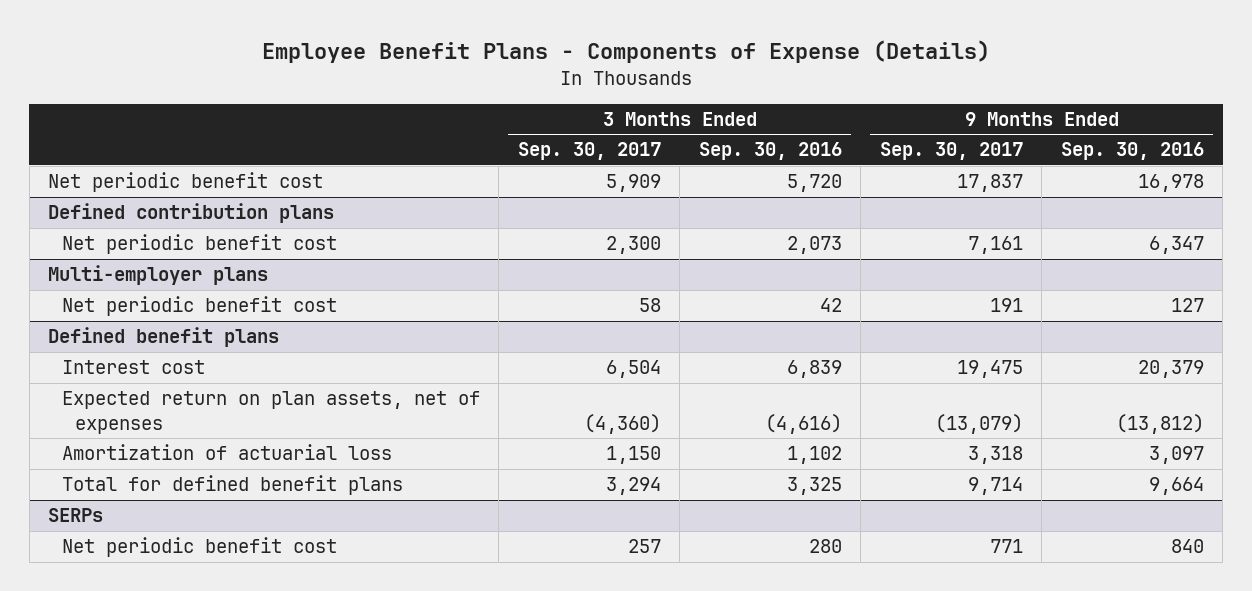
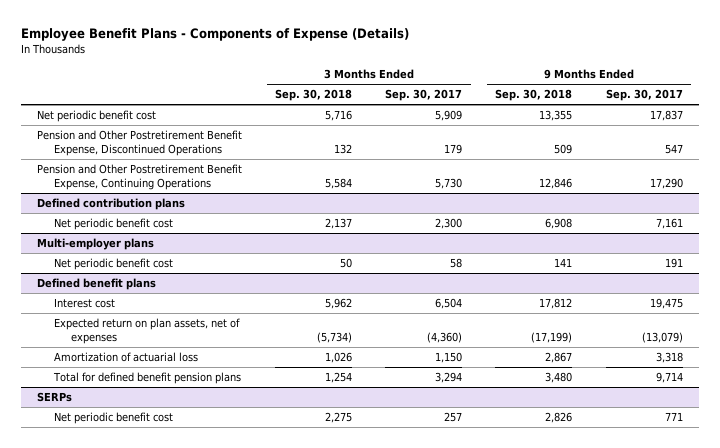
[698,142,842,161] Sep. 30, 2016 -> none
[1060,142,1204,161] Sep. 30, 2016 -> none
none -> [275,89,353,102] Sep. 30, 2018
none -> [495,89,573,102] Sep. 30, 2018
none -> [37,130,243,156] Pension and Other Postretirement Benefit Expense, Discontinued Operations
none -> [37,164,243,190] Pension and Other Postretirement Benefit Expense, Continuing Operations
[61,475,403,496] Total for defined benefit plans -> [53,372,242,385] Total for defined benefit pension plans

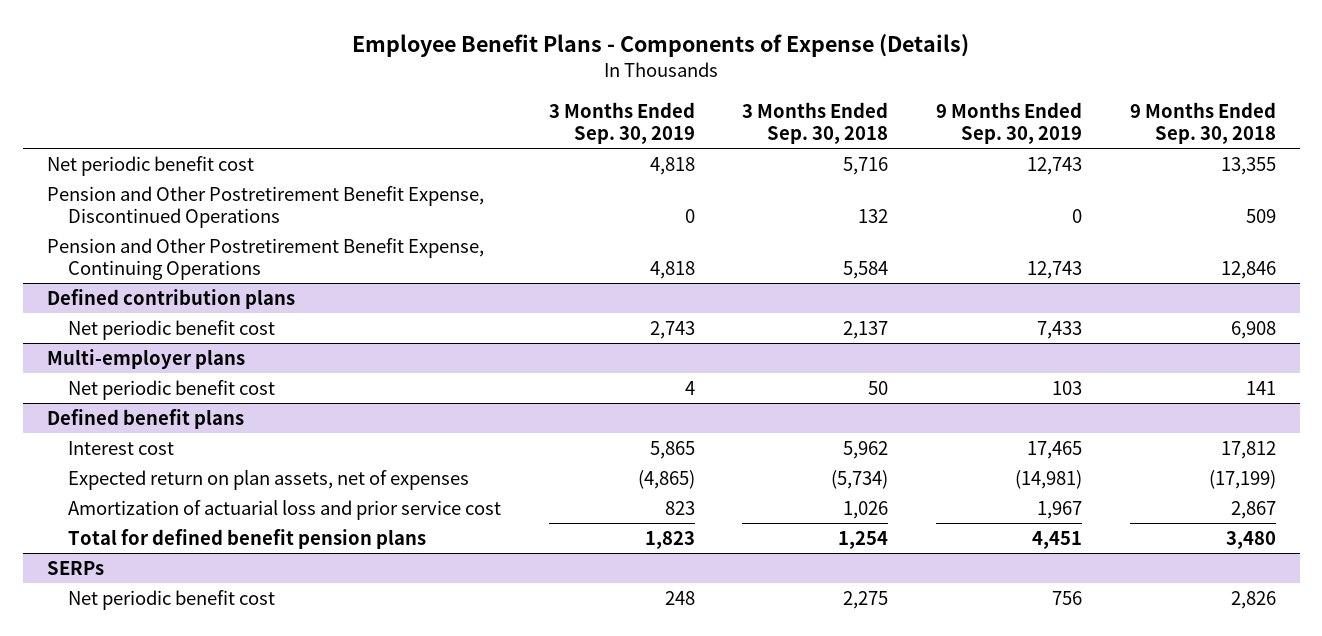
[385,89,463,102] Sep. 30, 2017 -> none
[605,89,683,102] Sep. 30, 2017 -> none
none -> [548,101,695,145] 3 Months Ended Sep. 30, 2019
none -> [936,101,1083,145] 9 Months Ended Sep. 30, 2019
[54,352,199,363] Amortization of actuarial loss -> [68,499,502,520] Amortization of actuarial loss and prior service cost

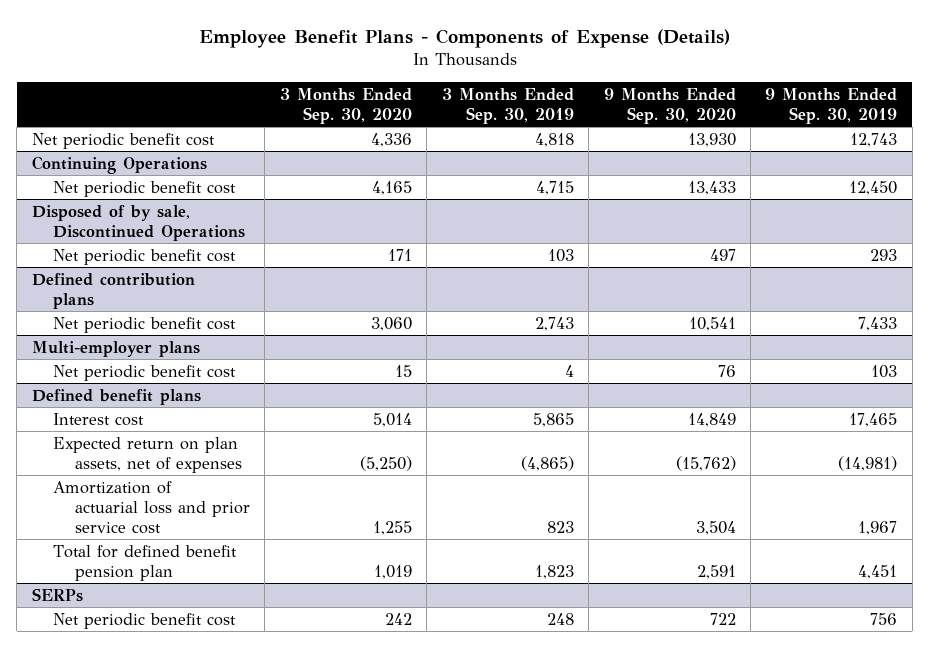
[742,101,889,145] 3 Months Ended Sep. 30, 2018 -> none
[1129,101,1276,145] 9 Months Ended Sep. 30, 2018 -> none
none -> [279,87,412,124] 3 Months Ended Sep. 30, 2020
none -> [603,87,736,124] 9 Months Ended Sep. 30, 2020
[46,185,484,229] Pension and Other Postretirement Benefit Expense, Discontinued Operations -> none
[46,237,484,281] Pension and Other Postretirement Benefit Expense, Continuing Operations -> none
none -> [31,155,207,174] Continuing Operations
none -> [53,180,237,197] Net periodic benefit cost
none -> [31,204,246,241] Disposed of by sale, Discontinued Operations
none -> [53,248,237,265] Net periodic benefit cost
[68,528,427,549] Total for defined benefit pension plans -> [53,544,238,581] Total for defined benefit pension plan

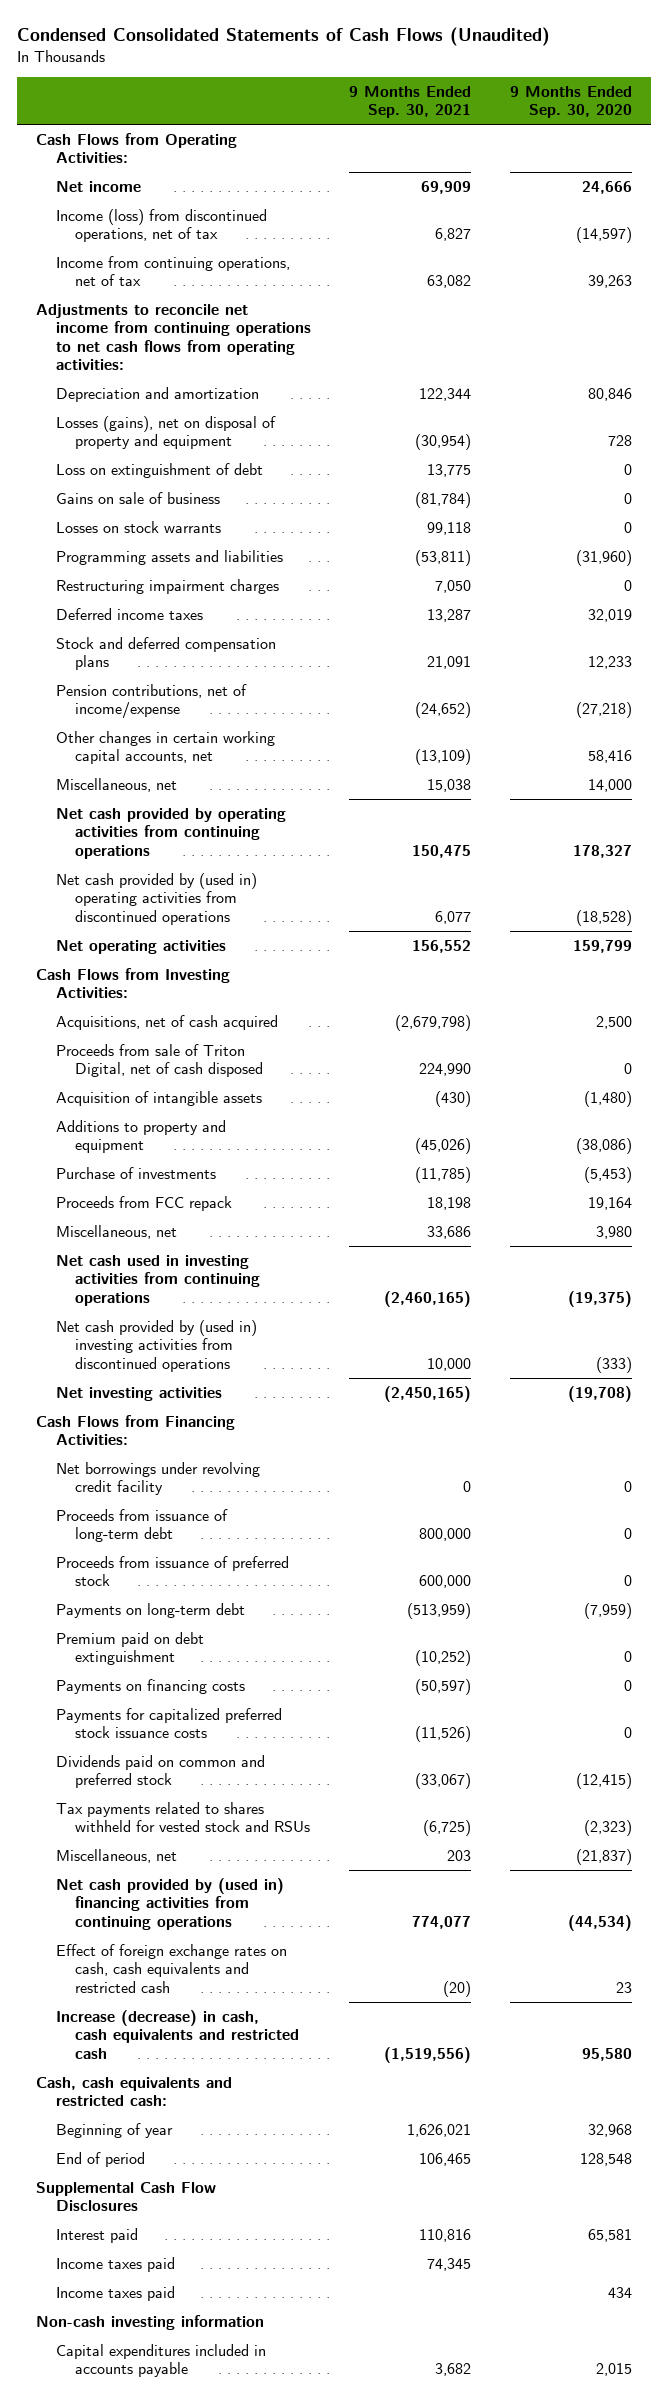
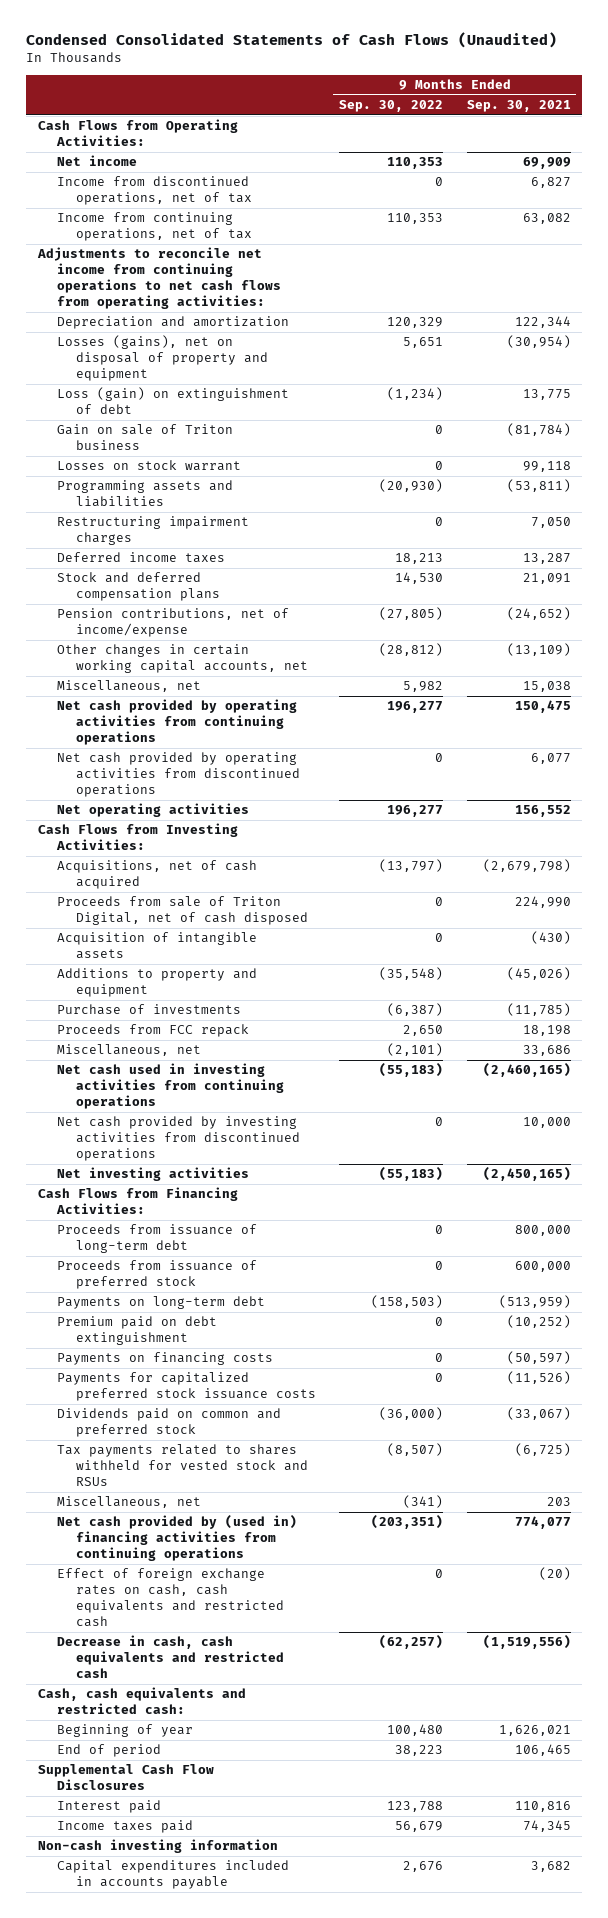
[509,85,632,119] 9 Months Ended Sep. 30, 2020 -> none
none -> [339,100,444,113] Sep. 30, 2022
[55,208,267,243] Income (loss) from discontinued operations, net of tax -> [56,176,252,206] Income from discontinued operations, net of tax
[55,462,263,478] Loss on extinguishment of debt -> [56,387,289,415] Loss (gain) on extinguishment of debt
[55,491,220,504] Gains on sale of business -> [56,424,233,451] Gain on sale of Triton business
[55,520,221,533] Losses on stock warrants -> [56,460,241,472] Losses on stock warrant
[55,872,257,925] Net cash provided by (used in) operating activities from discontinued operations -> [56,752,300,798] Net cash provided by operating activities from discontinued operations
[55,1319,257,1372] Net cash provided by (used in) investing activities from discontinued operations -> [56,1116,300,1162] Net cash provided by investing activities from discontinued operations
[55,1461,260,1496] Net borrowings under revolving credit facility -> none
[55,2009,300,2059] Increase (decrease) in cash, cash equivalents and restricted cash -> [56,1635,284,1679] Decrease in cash, cash equivalents and restricted cash
[55,2285,175,2301] Income taxes paid -> none

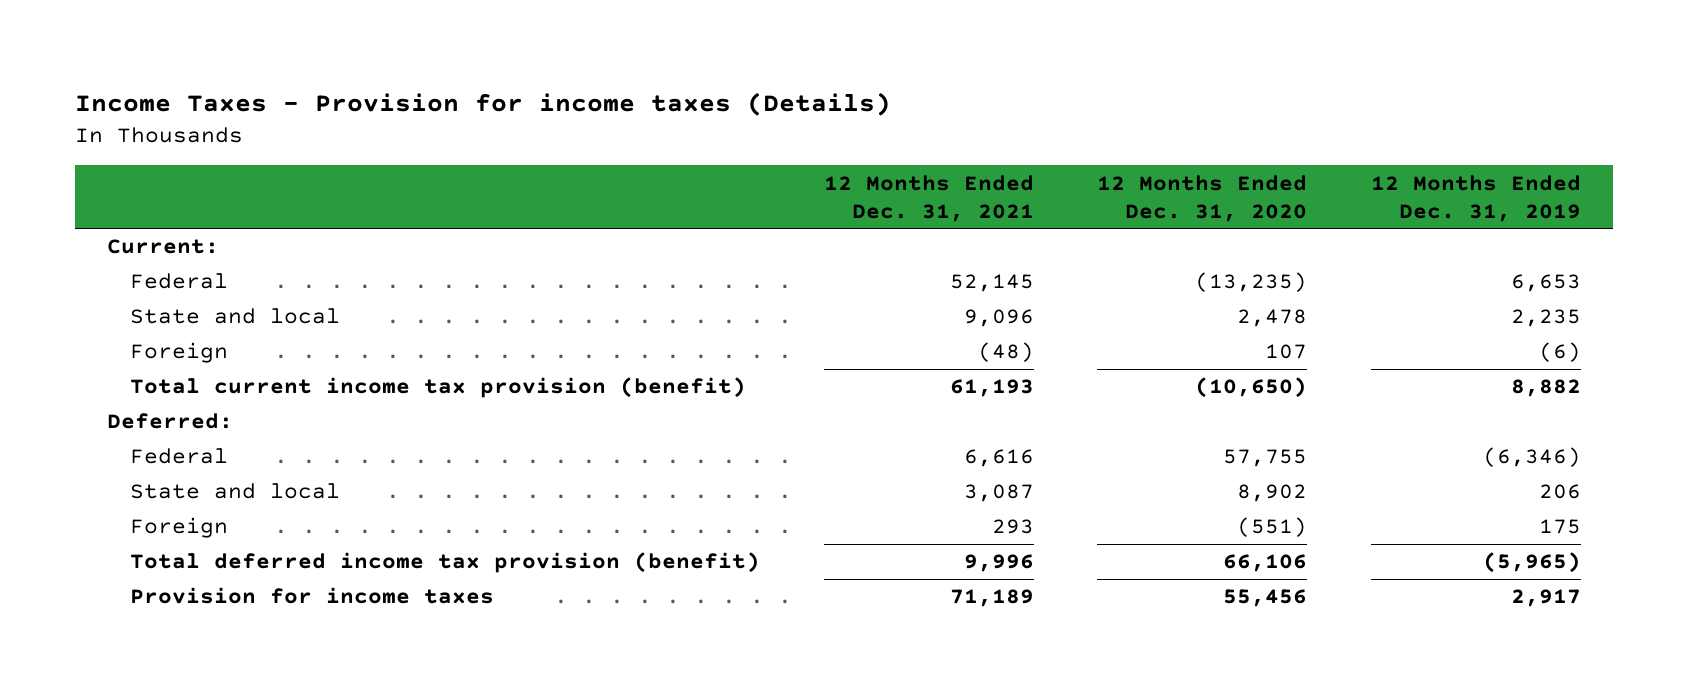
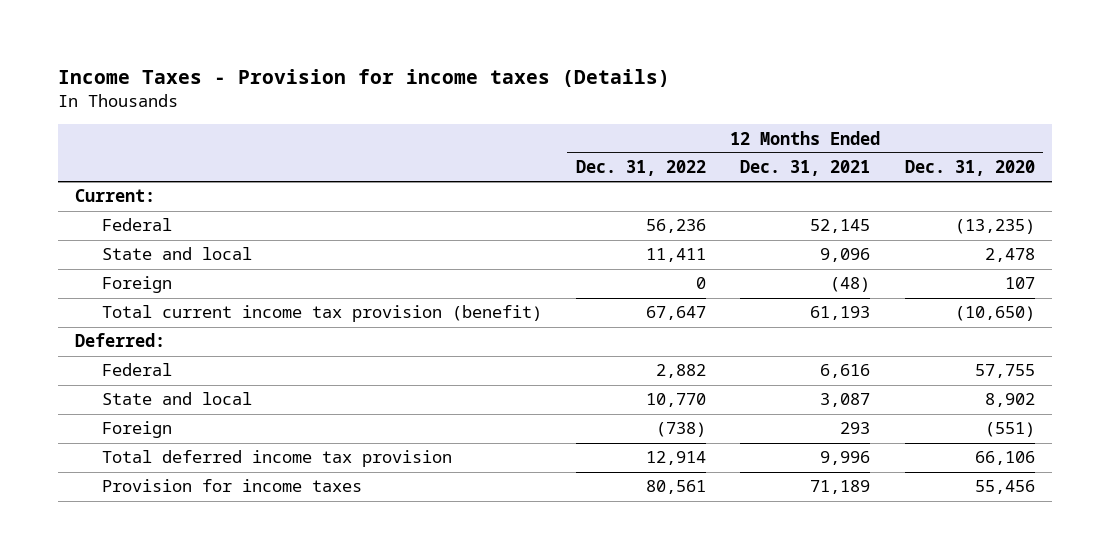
[1370,174,1581,222] 12 Months Ended Dec. 31, 2019 -> none
none -> [576,160,707,177] Dec. 31, 2022
[130,552,761,574] Total deferred income tax provision (benefit) -> [101,450,452,468] Total deferred income tax provision

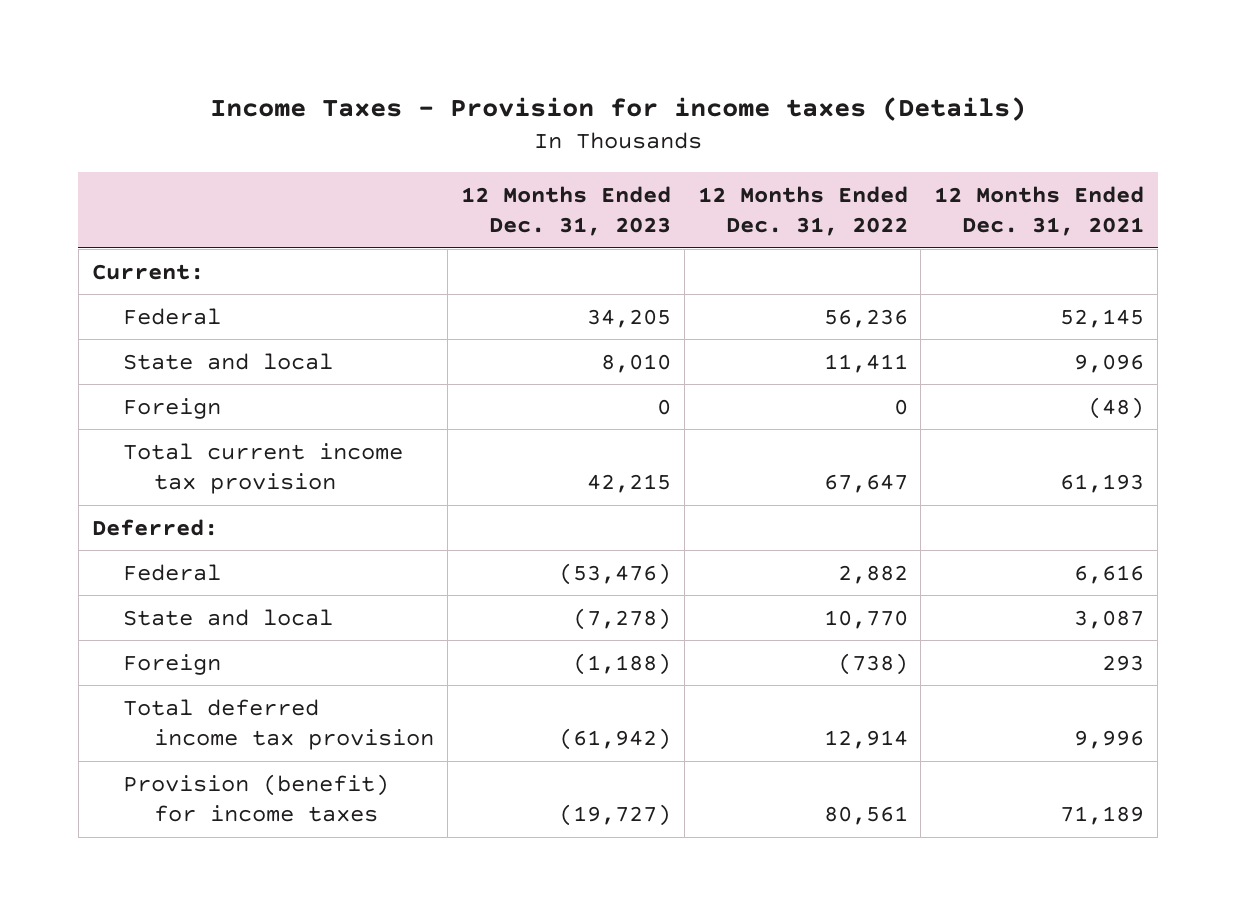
[904,160,1035,177] Dec. 31, 2020 -> none
none -> [460,185,671,237] 12 Months Ended Dec. 31, 2023
[101,305,542,323] Total current income tax provision (benefit) -> [122,442,403,495] Total current income tax provision
[101,479,362,493] Provision for income taxes -> [122,773,389,823] Provision (benefit) for income taxes

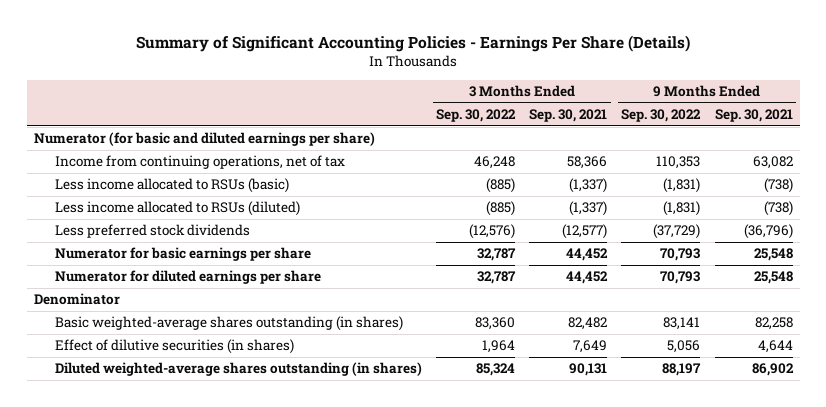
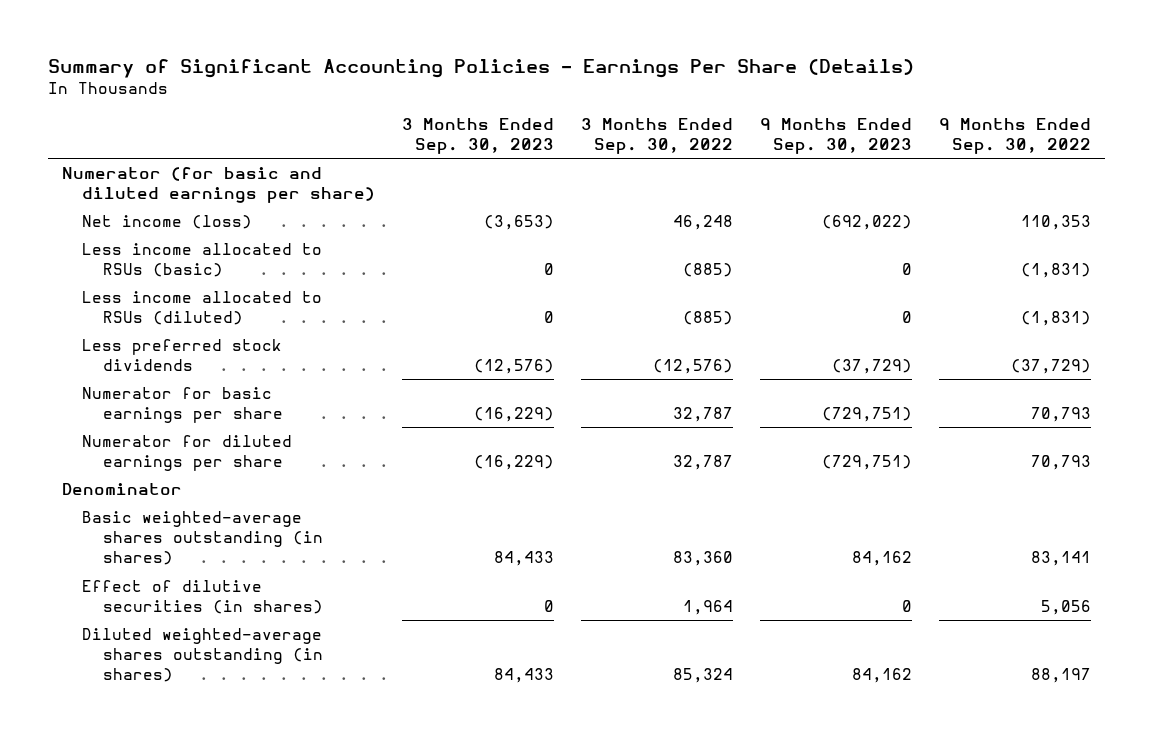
[529,108,608,122] Sep. 30, 2021 -> none
[714,108,793,122] Sep. 30, 2021 -> none
none -> [402,117,555,154] 3 Months Ended Sep. 30, 2023
none -> [760,117,913,154] 9 Months Ended Sep. 30, 2023
[54,155,345,170] Income from continuing operations, net of tax -> [82,215,253,230] Net income (loss)

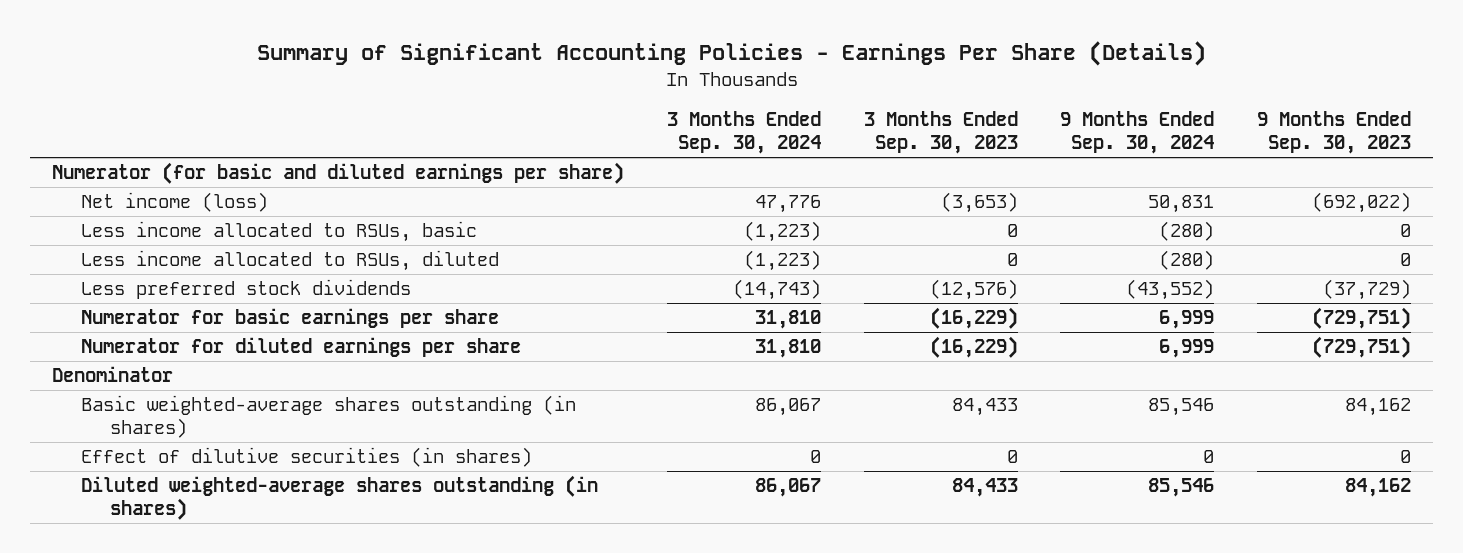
[581,117,734,154] 3 Months Ended Sep. 30, 2022 -> none
[939,117,1092,154] 9 Months Ended Sep. 30, 2022 -> none
none -> [666,111,821,155] 3 Months Ended Sep. 30, 2024
none -> [1060,111,1215,155] 9 Months Ended Sep. 30, 2024
[82,243,323,278] Less income allocated to RSUs (basic) -> [80,221,477,243] Less income allocated to RSUs, basic
[82,291,323,326] Less income allocated to RSUs (diluted) -> [80,250,499,272] Less income allocated to RSUs, diluted

